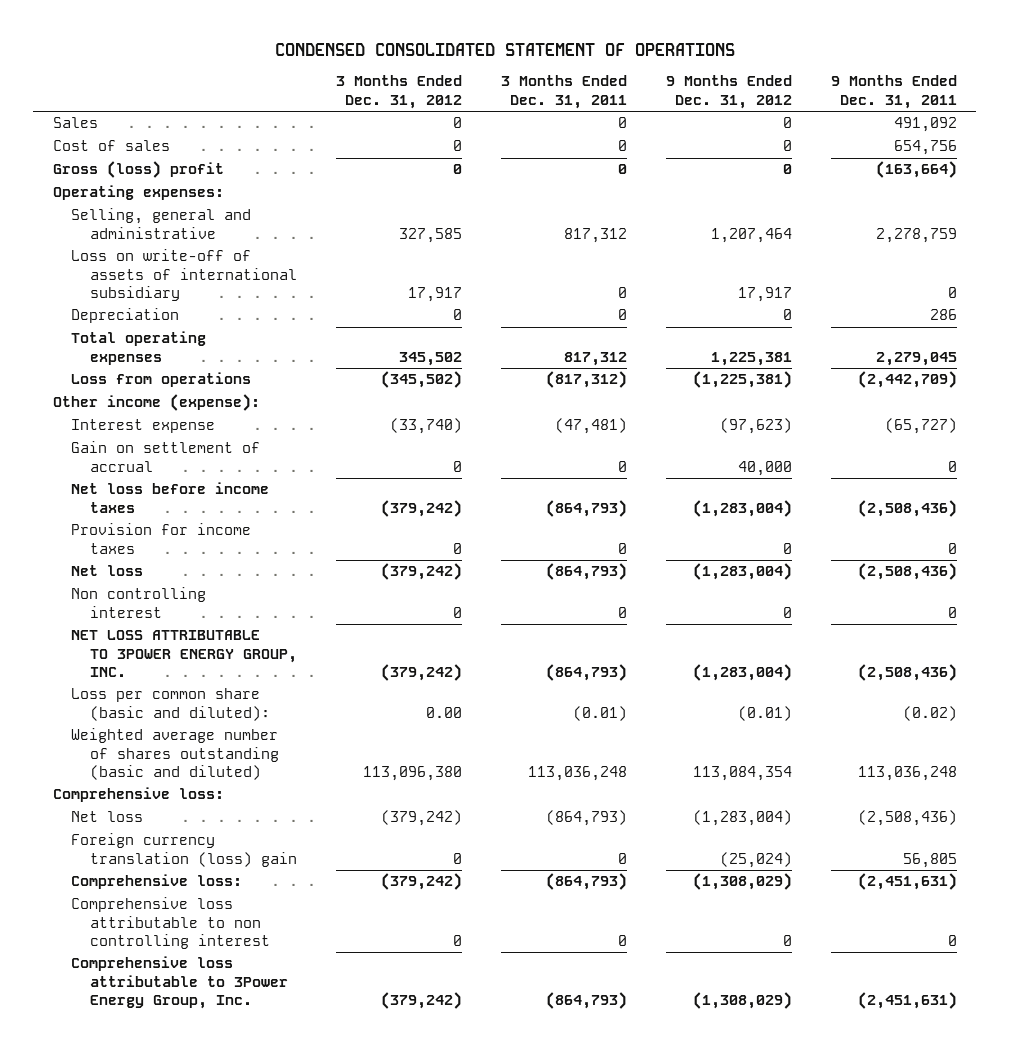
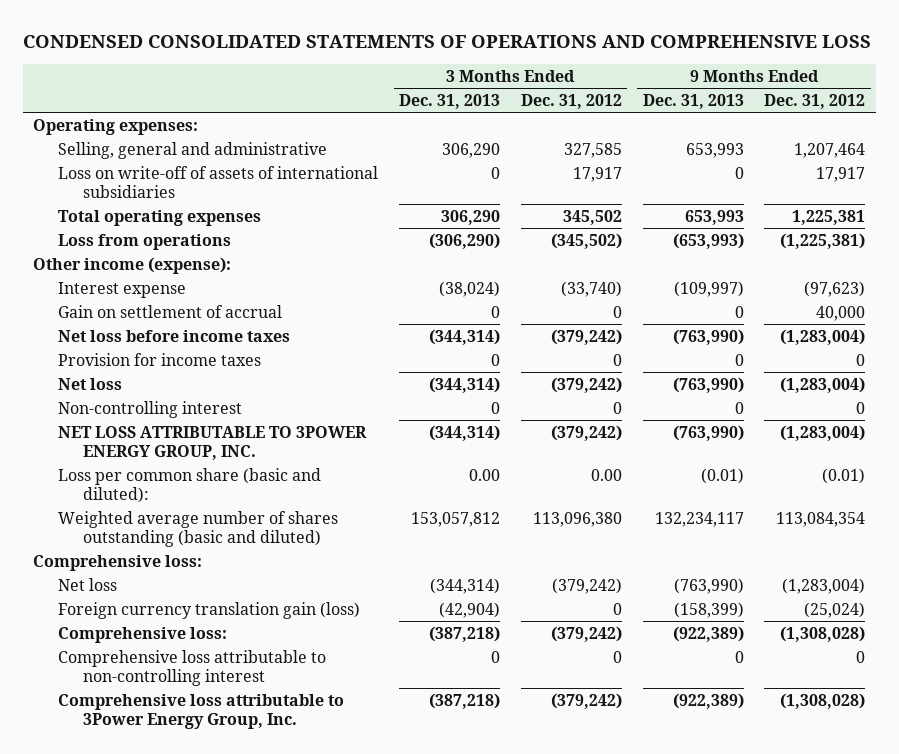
[274,42,735,56] CONDENSED CONSOLIDATED STATEMENT OF OPERATIONS -> [23,35,872,49] CONDENSED CONSOLIDATED STATEMENTS OF OPERATIONS AND COMPREHENSIVE LOSS
[500,75,627,109] 3 Months Ended Dec. 31, 2011 -> none
[830,75,957,109] 9 Months Ended Dec. 31, 2011 -> none
none -> [399,94,501,110] Dec. 31, 2013
none -> [642,94,744,110] Dec. 31, 2013
[52,117,98,129] Sales -> none
[52,140,170,152] Cost of sales -> none
[52,161,224,179] Gross (loss) profit -> none
[71,308,180,324] Depreciation -> none
[71,249,297,302] Loss on write-off of assets of international subsidiary -> [58,165,379,198] Loss on write-off of assets of international subsidiaries
[71,587,207,618] Non controlling interest -> [58,400,243,418] Non-controlling interest
[71,833,297,867] Foreign currency translation (loss) gain -> [58,601,361,619] Foreign currency translation gain (loss)
[692,873,792,891] (1,308,029) -> [780,625,866,642] (1,308,028)
[71,897,270,950] Comprehensive loss attributable to non controlling interest -> [58,649,327,686] Comprehensive loss attributable to non-controlling interest
[692,992,792,1010] (1,308,029) -> [780,692,866,709] (1,308,028)

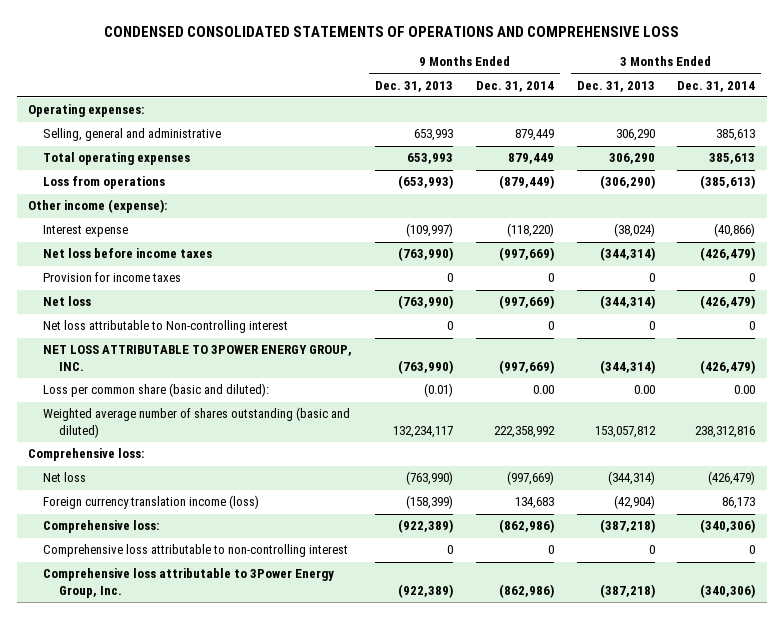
[520,94,622,110] Dec. 31, 2012 -> none
[764,94,866,110] Dec. 31, 2012 -> none
none -> [475,80,554,92] Dec. 31, 2014
none -> [677,80,756,92] Dec. 31, 2014
[58,165,379,198] Loss on write-off of assets of international subsidiaries -> none
[58,304,283,318] Gain on settlement of accrual -> none
[58,400,243,418] Non-controlling interest -> [43,320,289,334] Net loss attributable to Non-controlling interest
[58,601,361,619] Foreign currency translation gain (loss) -> [43,495,260,510] Foreign currency translation income (loss)

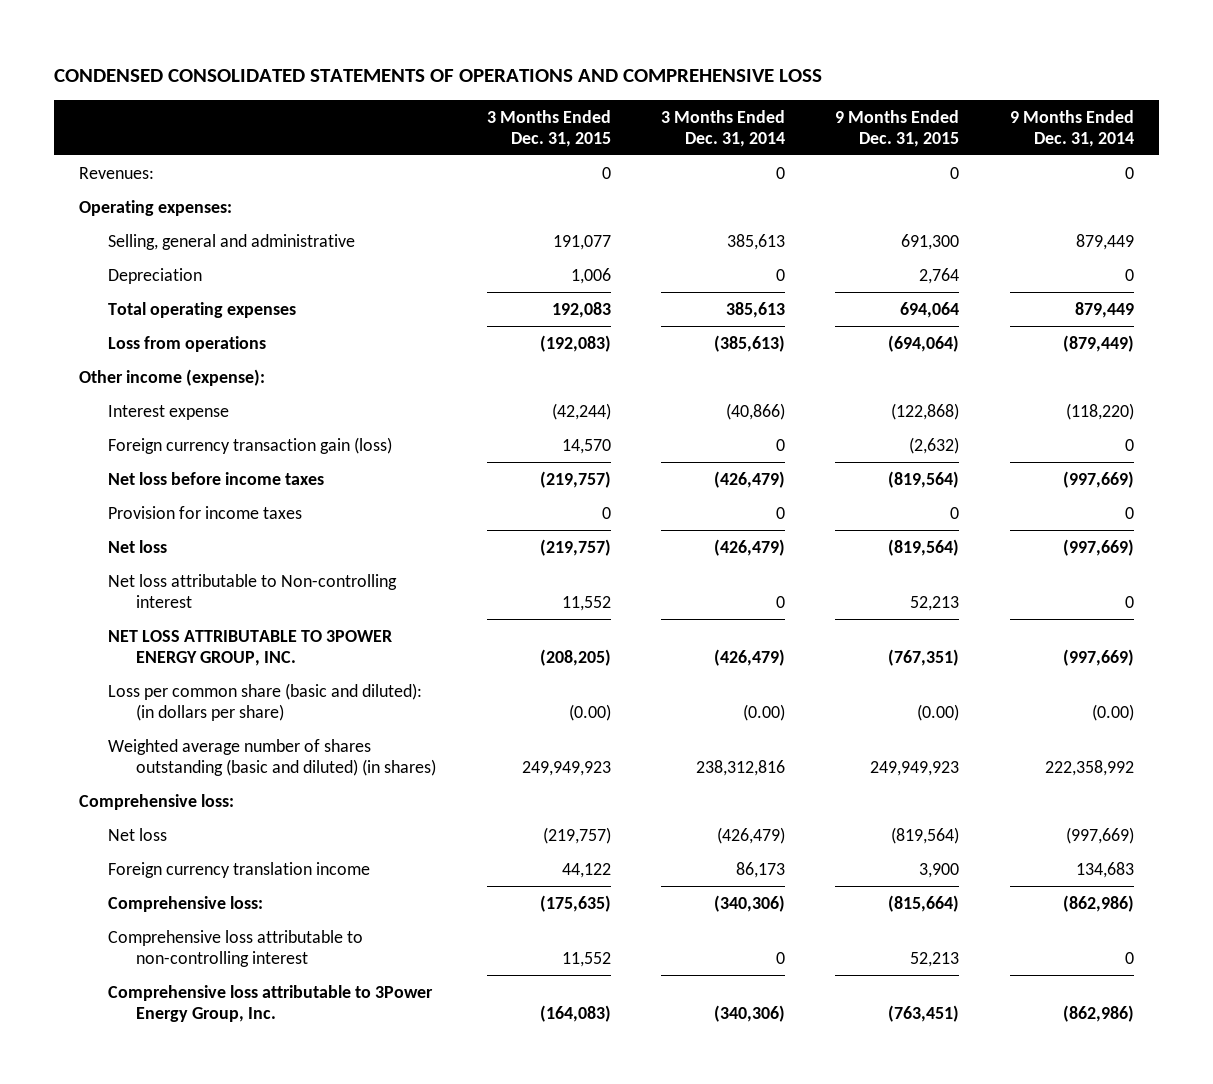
[375,80,454,92] Dec. 31, 2013 -> none
[576,80,655,92] Dec. 31, 2013 -> none
none -> [486,109,611,147] 3 Months Ended Dec. 31, 2015
none -> [835,109,960,147] 9 Months Ended Dec. 31, 2015
none -> [79,166,155,179] Revenues:
none -> [107,267,202,284] Depreciation
none -> [107,436,392,454] Foreign currency transaction gain (loss)
[43,383,270,398] Loss per common share (basic and diluted): -> [107,682,422,721] Loss per common share (basic and diluted): (in dollars per share)
[532,385,554,395] 0.00 -> [1091,703,1134,721] (0.00)
[734,385,756,395] 0.00 -> [742,703,785,721] (0.00)
[43,407,351,438] Weighted average number of shares outstanding (basic and diluted) -> [107,738,437,776] Weighted average number of shares outstanding (basic and diluted) (in shares)
[43,495,260,510] Foreign currency translation income (loss) -> [107,861,370,878] Foreign currency translation income

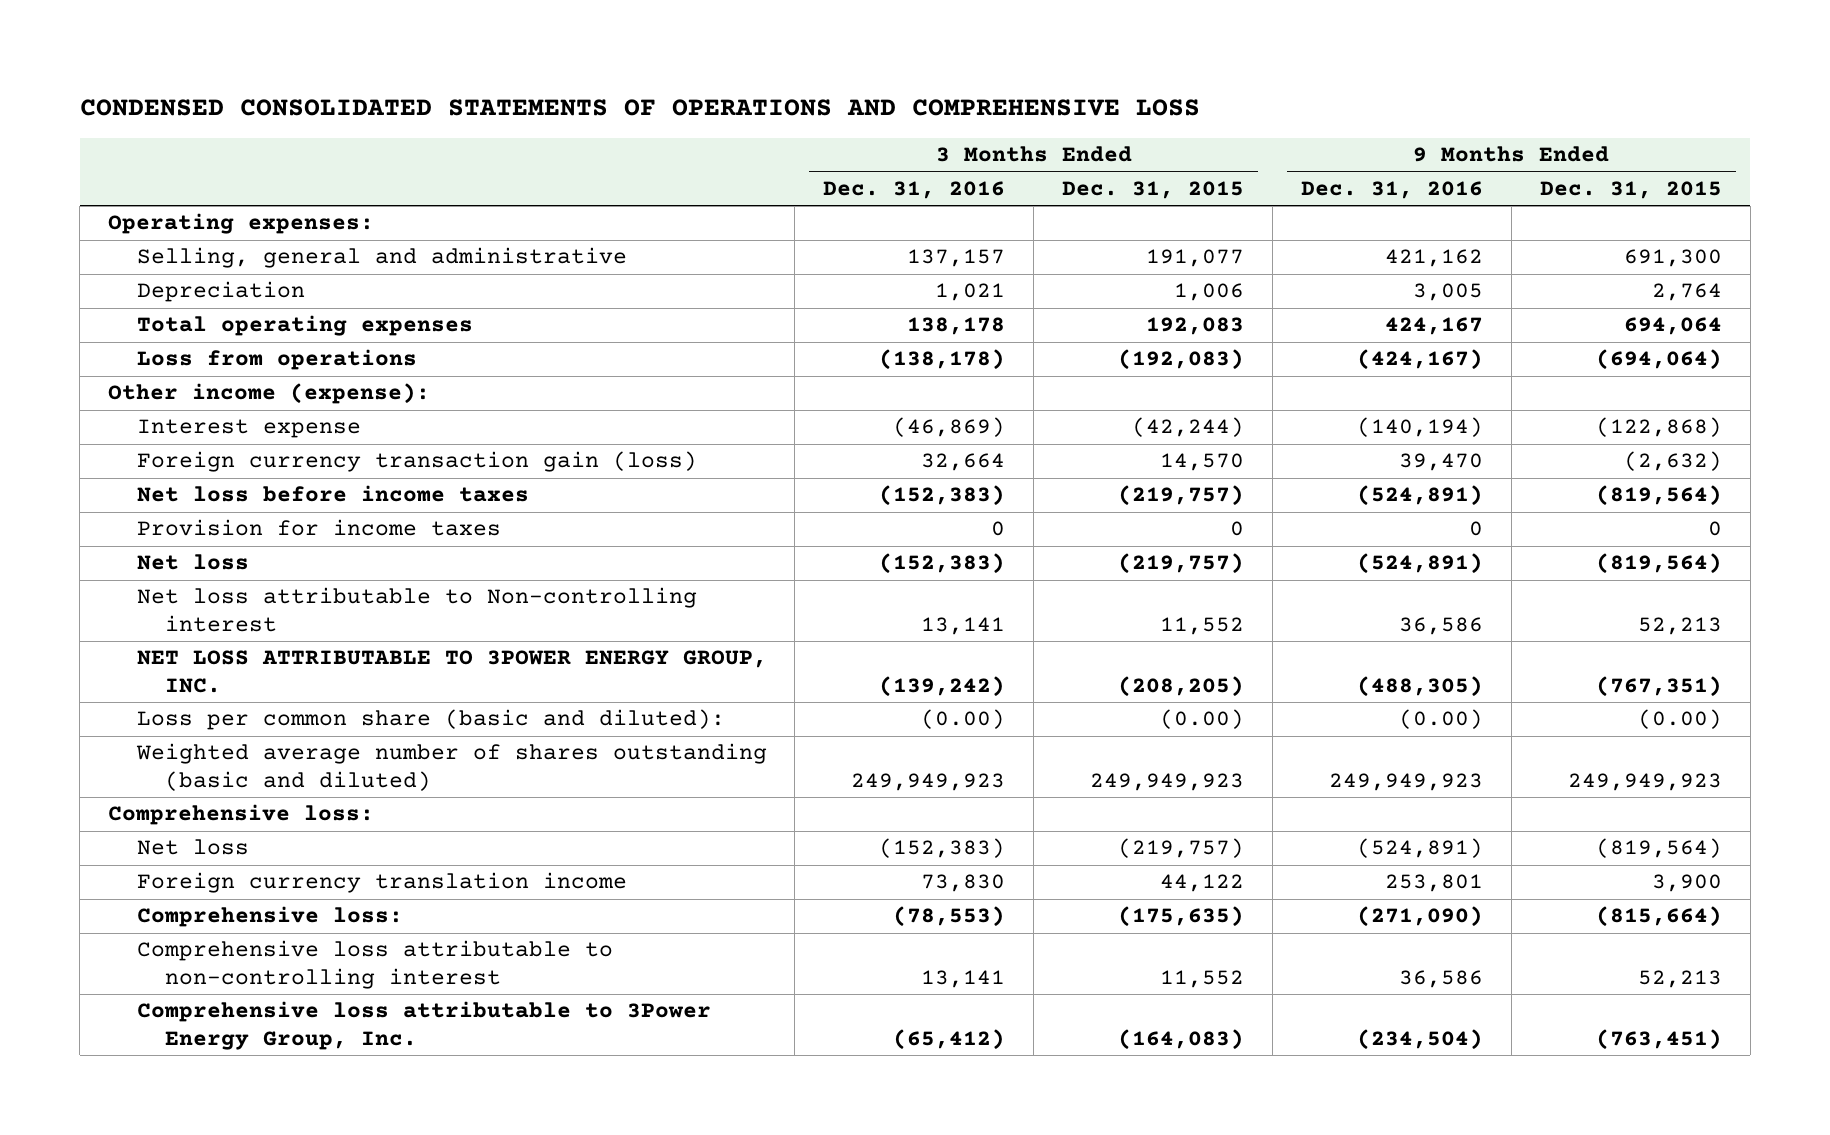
[660,109,785,147] 3 Months Ended Dec. 31, 2014 -> none
[1009,109,1134,147] 9 Months Ended Dec. 31, 2014 -> none
none -> [823,180,1006,199] Dec. 31, 2016
none -> [1300,180,1483,199] Dec. 31, 2016
[79,166,155,179] Revenues: -> none
[107,682,422,721] Loss per common share (basic and diluted): (in dollars per share) -> [136,709,725,731] Loss per common share (basic and diluted):
[107,738,437,776] Weighted average number of shares outstanding (basic and diluted) (in shares) -> [135,743,767,792] Weighted average number of shares outstanding (basic and diluted)

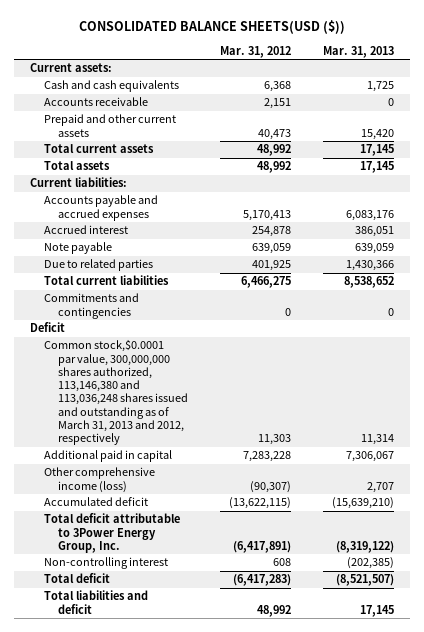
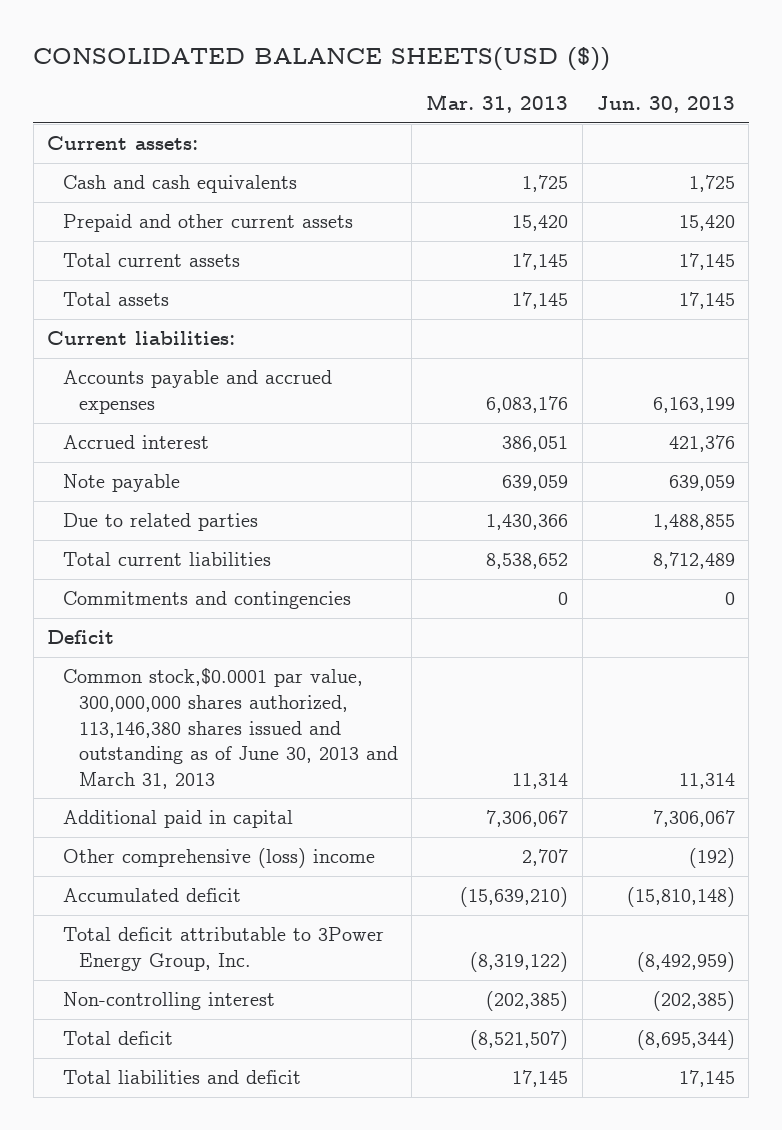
[219,45,291,58] Mar. 31, 2012 -> none
none -> [596,95,735,113] Jun. 30, 2013
[44,97,149,107] Accounts receivable -> none
[44,339,188,446] Common stock,$0.0001 par value, 300,000,000 shares authorized, 113,146,380 and 113,036,248 shares issued and outstanding as of March 31, 2013 and 2012, respectively -> [62,668,398,789] Common stock,$0.0001 par value, 300,000,000 shares authorized, 113,146,380 shares issued and outstanding as of June 30, 2013 and March 31, 2013
[44,467,156,493] Other comprehensive income (loss) -> [62,848,375,869] Other comprehensive (loss) income

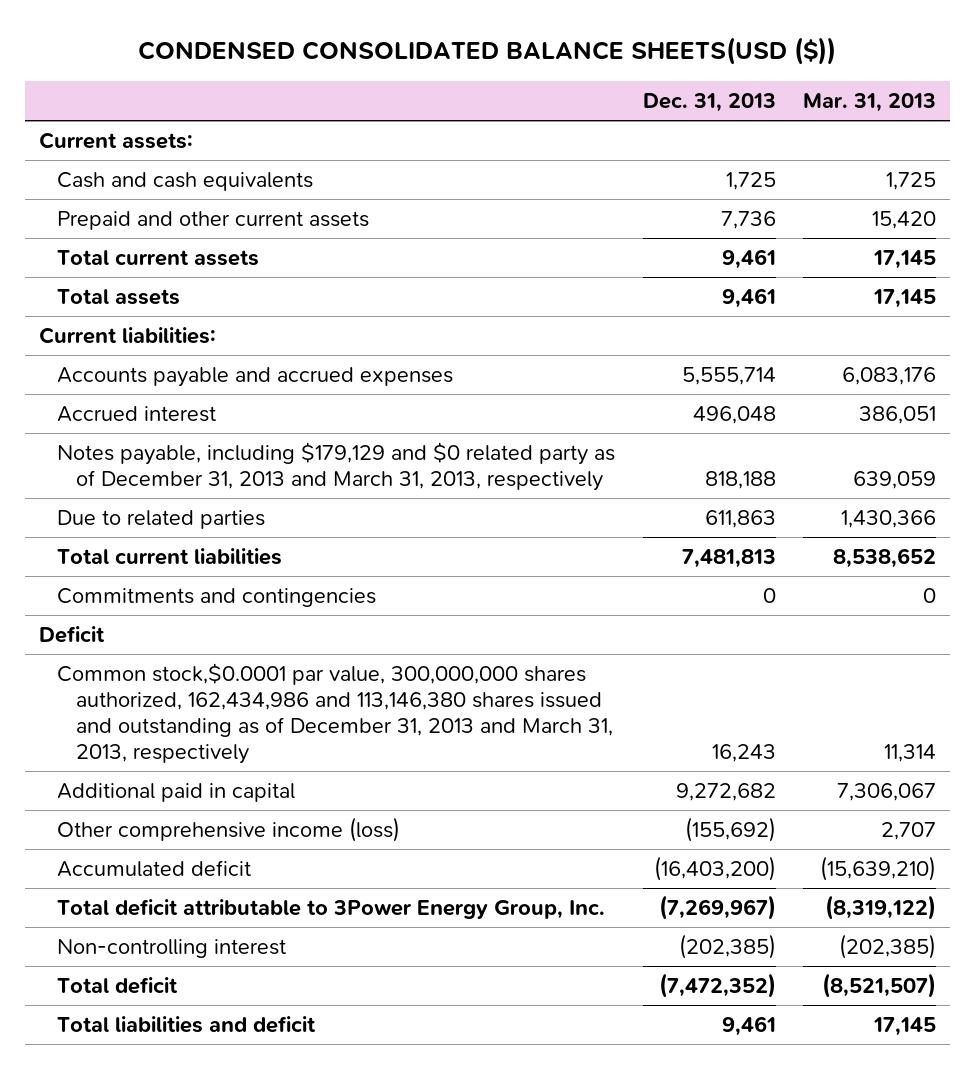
[33,46,611,71] CONSOLIDATED BALANCE SHEETS(USD ($)) -> [138,37,837,66] CONDENSED CONSOLIDATED BALANCE SHEETS(USD ($))
[596,95,735,113] Jun. 30, 2013 -> none
none -> [642,93,776,113] Dec. 31, 2013
[62,474,180,493] Note payable -> [57,442,616,491] Notes payable, including $179,129 and $0 related party as of December 31, 2013 and March 31, 2013, respectively
[62,668,398,789] Common stock,$0.0001 par value, 300,000,000 shares authorized, 113,146,380 shares issued and outstanding as of June 30, 2013 and March 31, 2013 -> [57,663,613,764] Common stock,$0.0001 par value, 300,000,000 shares authorized, 162,434,986 and 113,146,380 shares issued and outstanding as of December 31, 2013 and March 31, 2013, respectively
[62,848,375,869] Other comprehensive (loss) income -> [57,817,401,843] Other comprehensive income (loss)

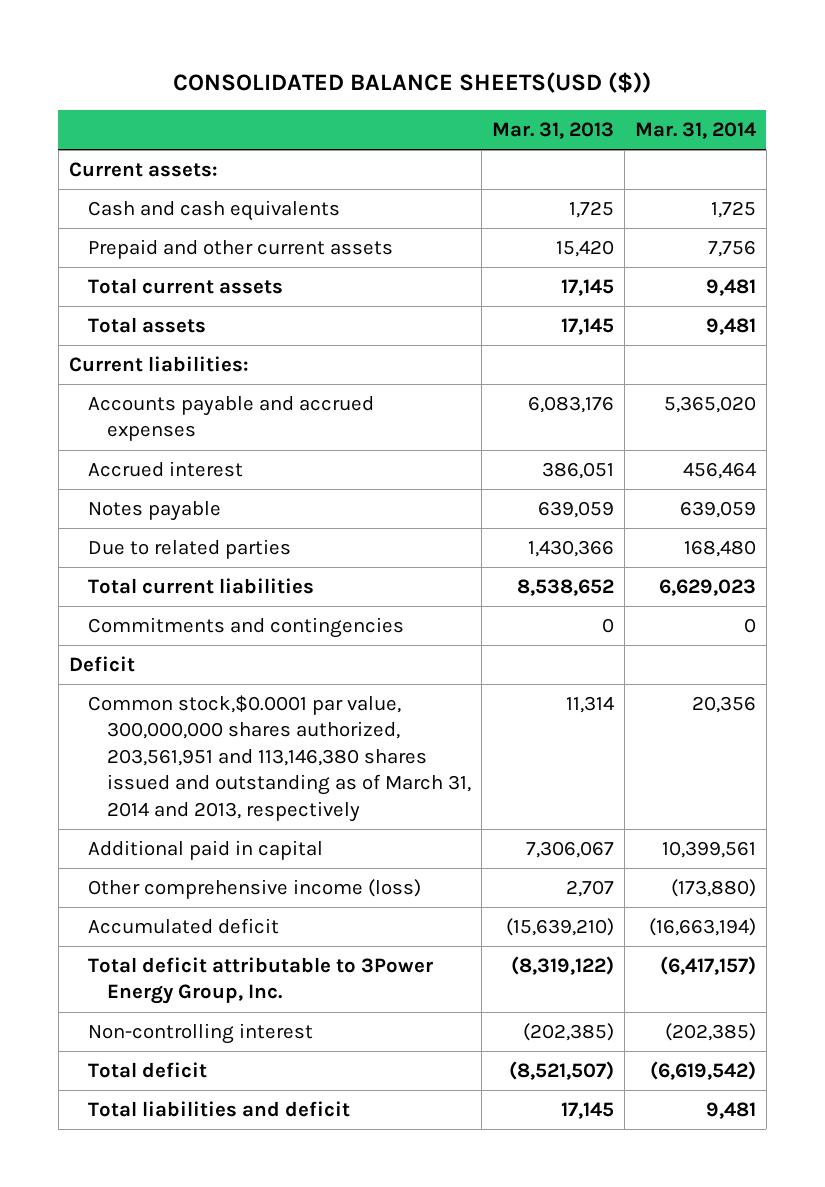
[138,37,837,66] CONDENSED CONSOLIDATED BALANCE SHEETS(USD ($)) -> [173,71,652,93] CONSOLIDATED BALANCE SHEETS(USD ($))
[642,93,776,113] Dec. 31, 2013 -> none
none -> [634,122,756,140] Mar. 31, 2014
[57,442,616,491] Notes payable, including $179,129 and $0 related party as of December 31, 2013 and March 31, 2013, respectively -> [87,500,221,521] Notes payable
[57,663,613,764] Common stock,$0.0001 par value, 300,000,000 shares authorized, 162,434,986 and 113,146,380 shares issued and outstanding as of December 31, 2013 and March 31, 2013, respectively -> [87,694,471,822] Common stock,$0.0001 par value, 300,000,000 shares authorized, 203,561,951 and 113,146,380 shares issued and outstanding as of March 31, 2014 and 2013, respectively

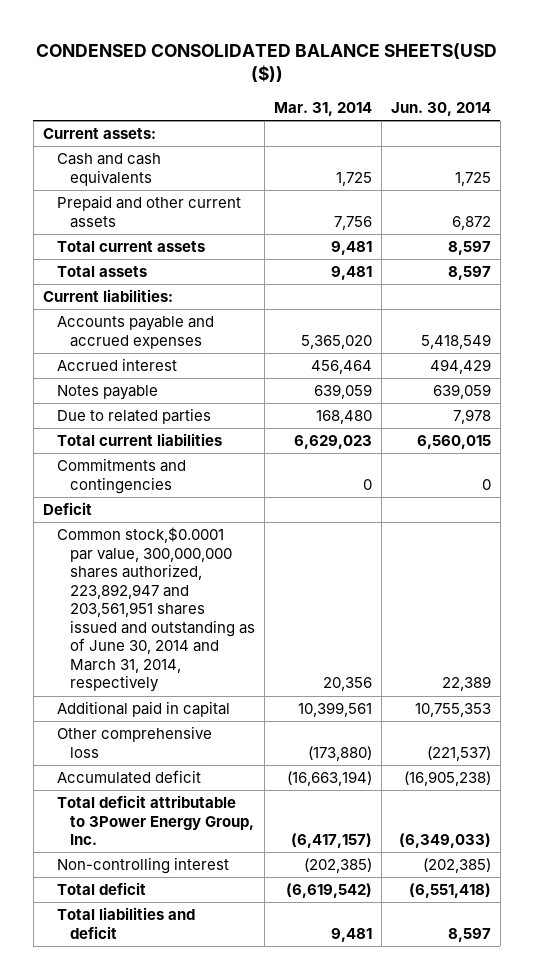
[173,71,652,93] CONSOLIDATED BALANCE SHEETS(USD ($)) -> [35,42,497,83] CONDENSED CONSOLIDATED BALANCE SHEETS(USD ($))
[491,122,614,140] Mar. 31, 2013 -> none
none -> [390,102,491,117] Jun. 30, 2014
[87,694,471,822] Common stock,$0.0001 par value, 300,000,000 shares authorized, 203,561,951 and 113,146,380 shares issued and outstanding as of March 31, 2014 and 2013, respectively -> [56,527,256,693] Common stock,$0.0001 par value, 300,000,000 shares authorized, 223,892,947 and 203,561,951 shares issued and outstanding as of June 30, 2014 and March 31, 2014, respectively
[87,878,421,899] Other comprehensive income (loss) -> [56,726,212,758] Other comprehensive loss

